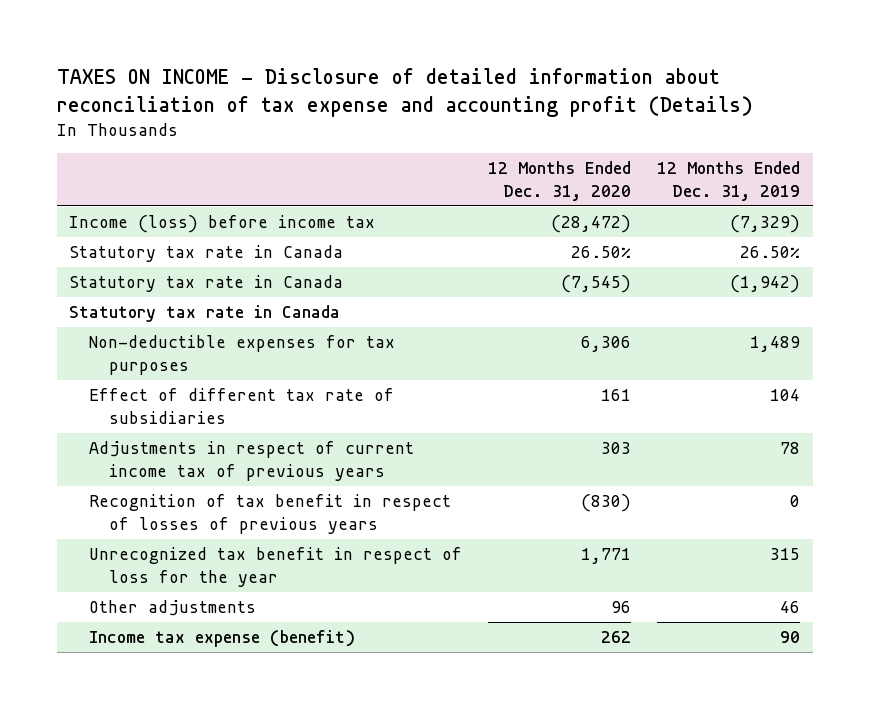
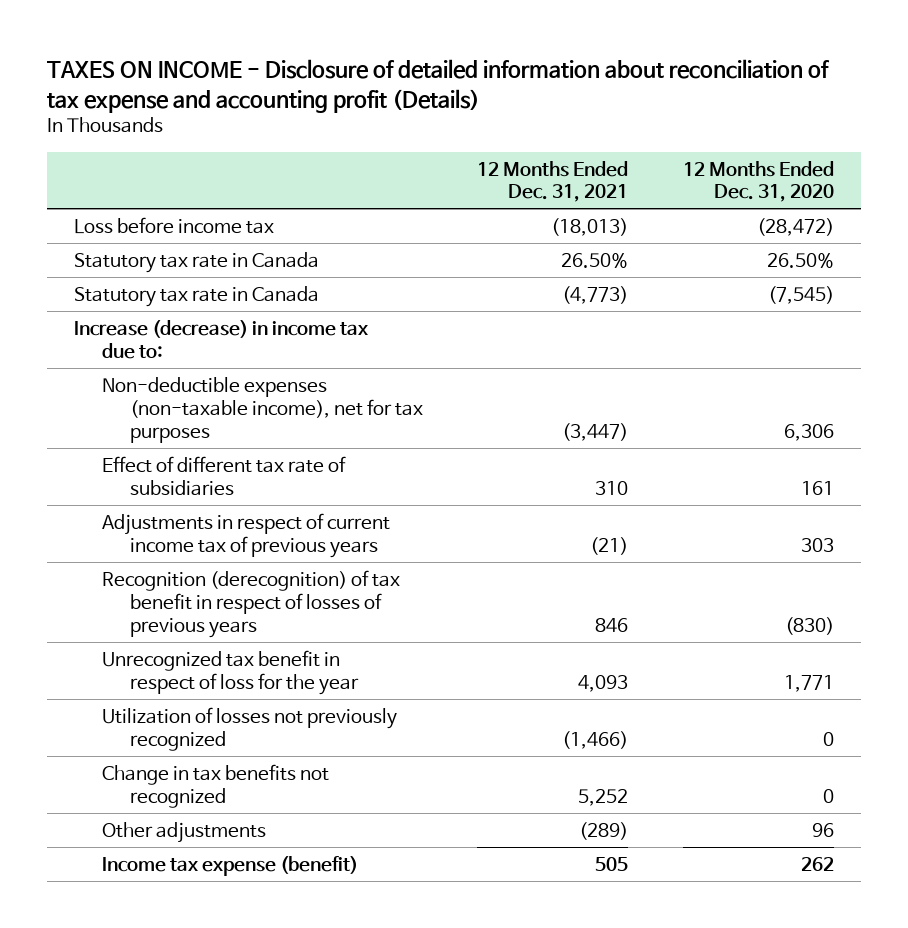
[656,161,800,202] 12 Months Ended Dec. 31, 2019 -> none
none -> [477,160,629,203] 12 Months Ended Dec. 31, 2021
[69,215,376,234] Income (loss) before income tax -> [74,216,275,234] Loss before income tax
[69,305,341,323] Statutory tax rate in Canada -> [74,319,369,359] Increase (decrease) in income tax due to:
[89,335,396,375] Non-deductible expenses for tax purposes -> [102,376,423,443] Non-deductible expenses (non-taxable income), net for tax purposes
[89,494,452,534] Recognition of tax benefit in respect of losses of previous years -> [102,569,401,638] Recognition (derecognition) of tax benefit in respect of losses of previous years
none -> [102,706,398,751] Utilization of losses not previously recognized
none -> [102,763,330,808] Change in tax benefits not recognized

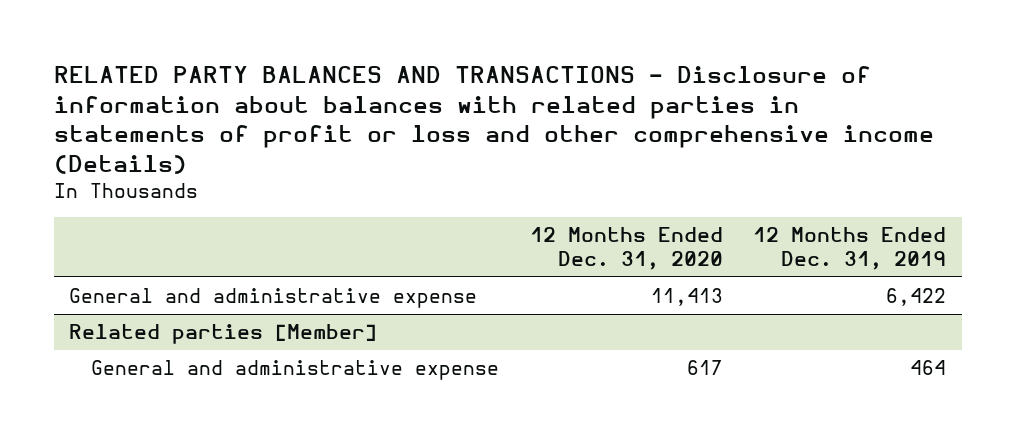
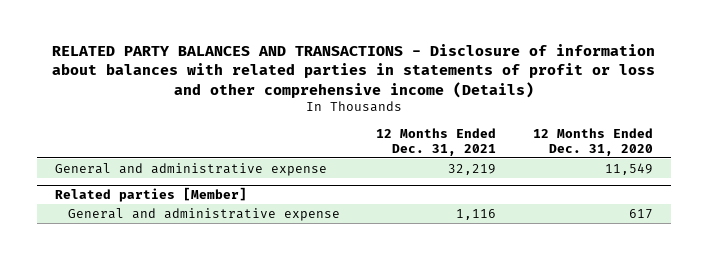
[753,226,947,271] 12 Months Ended Dec. 31, 2019 -> none
none -> [376,127,497,156] 12 Months Ended Dec. 31, 2021
[650,288,723,307] 11,413 -> [605,162,654,175] 11,549

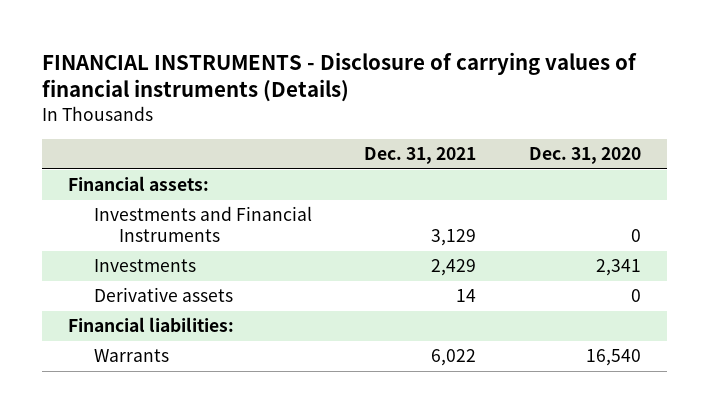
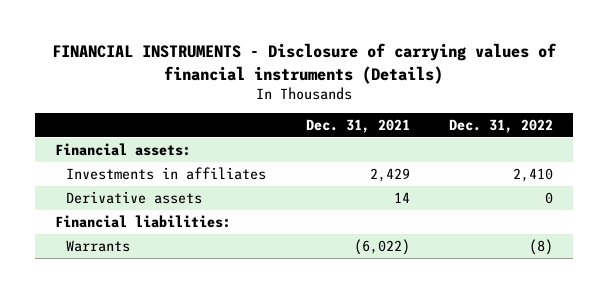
[528,147,641,165] Dec. 31, 2020 -> none
none -> [448,118,553,133] Dec. 31, 2022
[93,206,312,243] Investments and Financial Instruments -> none
[93,259,196,273] Investments -> [66,166,267,180] Investments in affiliates
[431,349,477,367] 6,022 -> [353,238,410,255] (6,022)

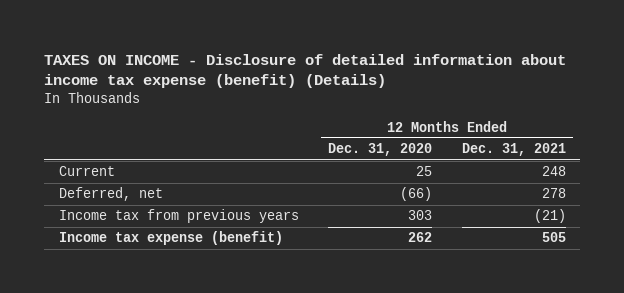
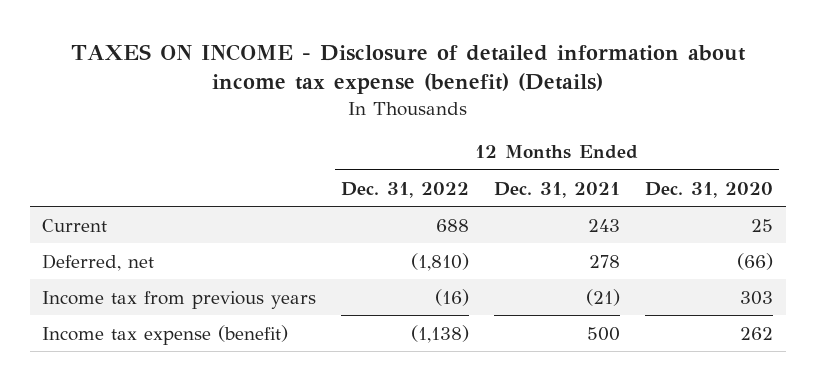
none -> [341,181,470,198] Dec. 31, 2022
[541,166,566,177] 248 -> [588,218,621,232] 243
[541,232,566,243] 505 -> [587,326,621,341] 500

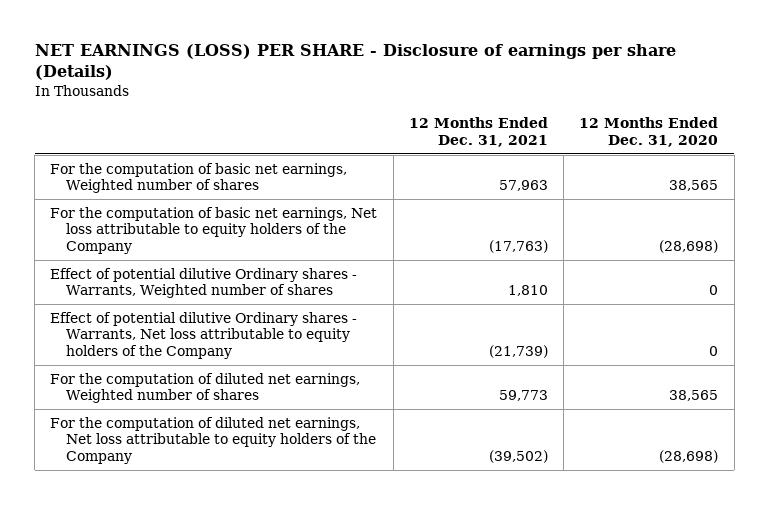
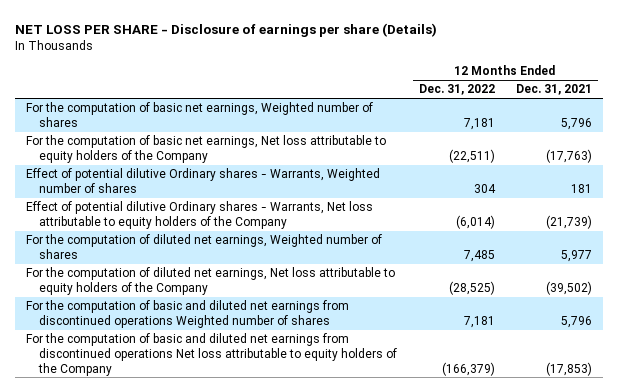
[34,43,676,81] NET EARNINGS (LOSS) PER SHARE - Disclosure of earnings per share (Details) -> [15,22,438,37] NET LOSS PER SHARE - Disclosure of earnings per share (Details)
[579,117,719,148] 12 Months Ended Dec. 31, 2020 -> none
none -> [418,84,495,96] Dec. 31, 2022
[498,180,548,192] 57,963 -> [561,117,593,130] 5,796
[507,285,548,297] 1,810 -> [571,183,593,193] 181
[498,390,548,402] 59,773 -> [561,249,593,262] 5,977
none -> [26,300,350,328] For the computation of basic and diluted net earnings from discontinued operations Weighted number of shares
none -> [26,333,397,376] For the computation of basic and diluted net earnings from discontinued operations Net loss attributable to equity holders of the Company

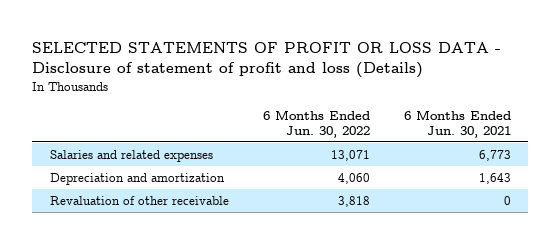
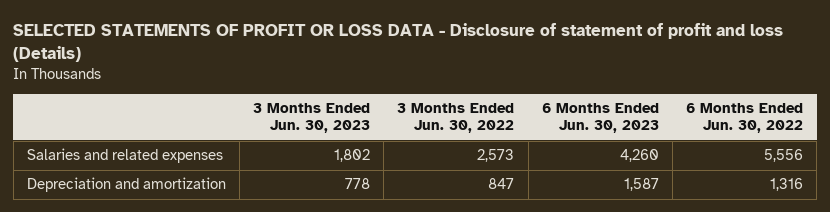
[403,109,511,138] 6 Months Ended Jun. 30, 2021 -> none
none -> [253,103,371,134] 3 Months Ended Jun. 30, 2023
none -> [397,103,515,134] 3 Months Ended Jun. 30, 2022
none -> [541,103,659,134] 6 Months Ended Jun. 30, 2023
[49,195,229,205] Revaluation of other receivable -> none
[330,149,370,161] 13,071 -> [764,149,804,163] 5,556
[337,172,370,184] 4,060 -> [770,178,804,192] 1,316

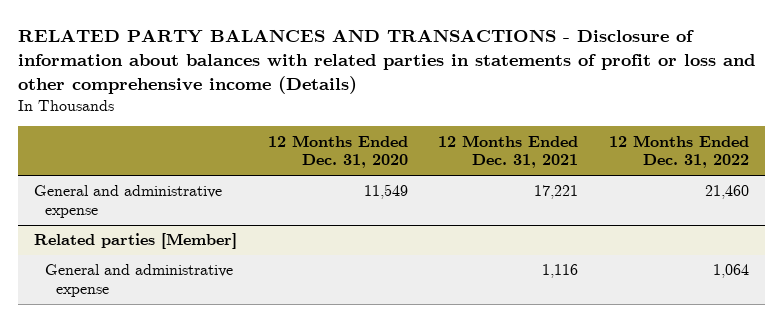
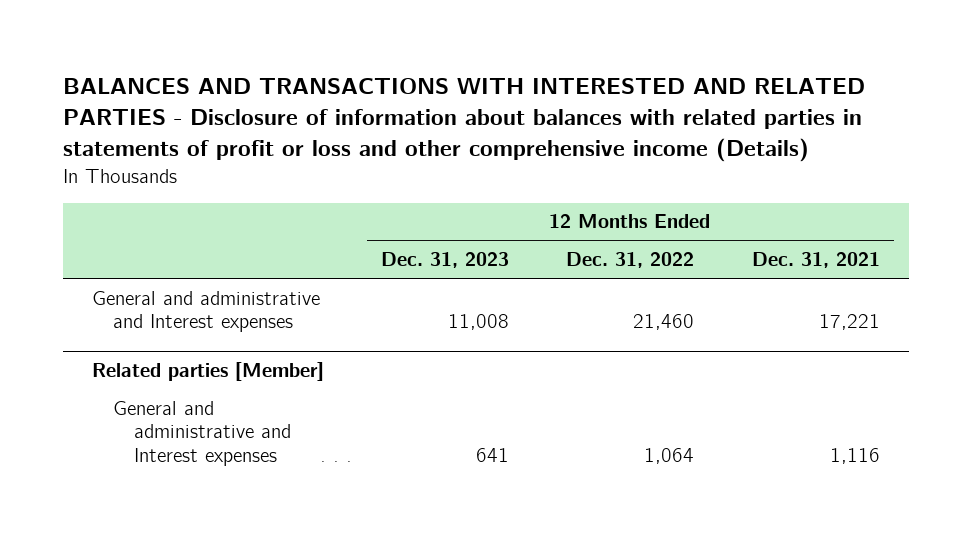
[18,29,756,95] RELATED PARTY BALANCES AND TRANSACTIONS - Disclosure of information about balances with related parties in statements of profit or loss and other comprehensive income (Details) -> [62,77,865,162] BALANCES AND TRANSACTIONS WITH INTERESTED AND RELATED PARTIES - Disclosure of information about balances with related parties in statements of profit or loss and other comprehensive income (Details)
[267,134,408,169] 12 Months Ended Dec. 31, 2020 -> none
none -> [380,252,509,269] Dec. 31, 2023
[33,185,222,219] General and administrative expense -> [91,290,320,333] General and administrative and Interest expenses
[44,264,233,298] General and administrative expense -> [112,400,291,466] General and administrative and Interest expenses

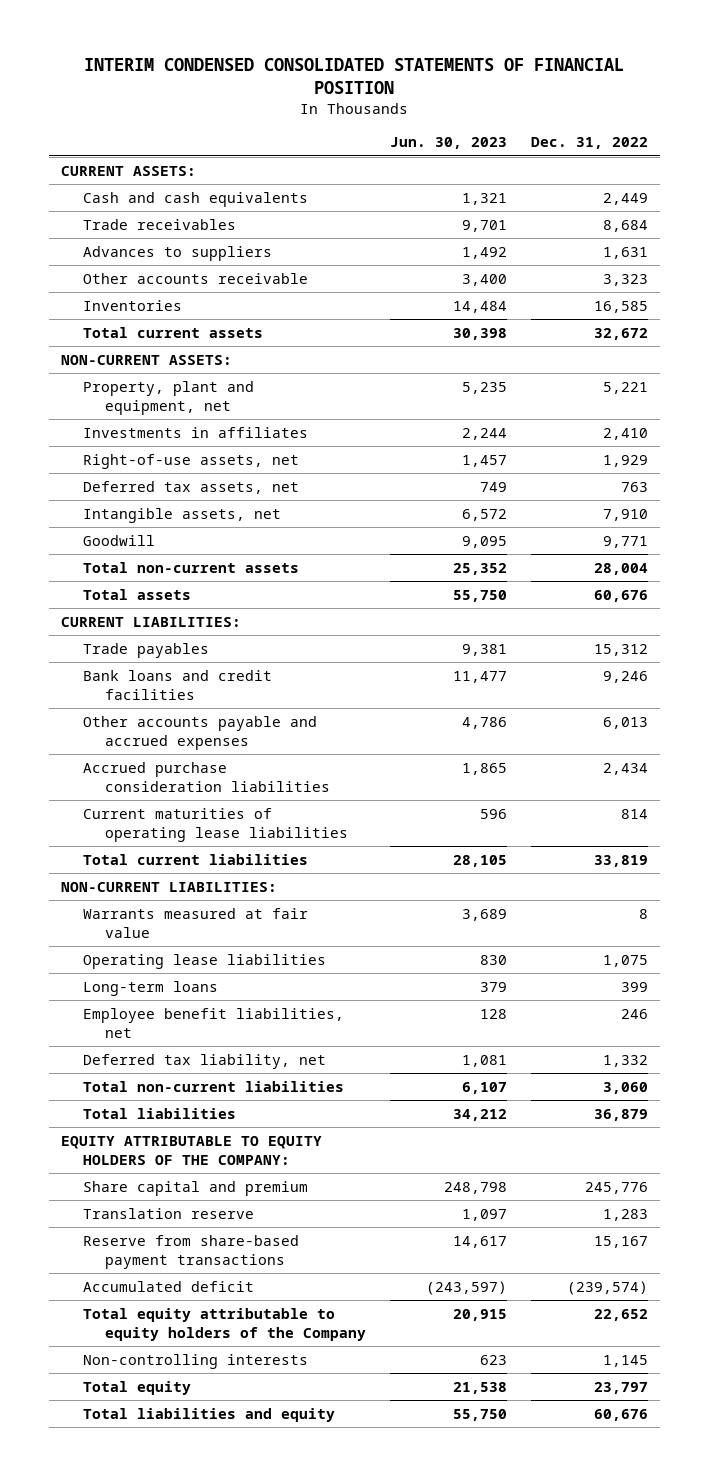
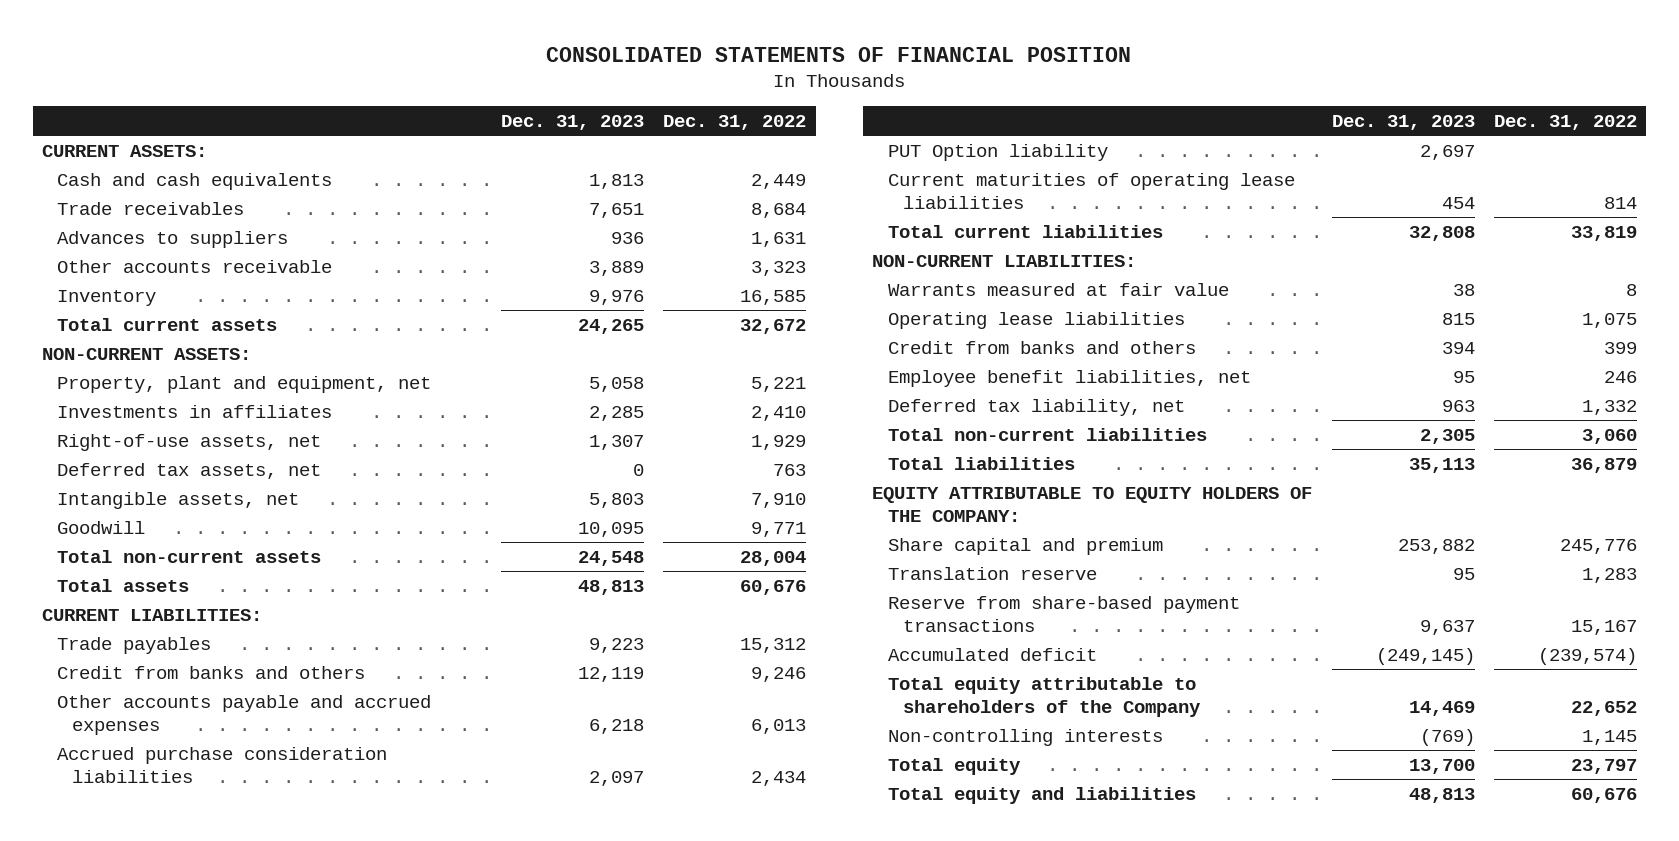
[84,58,625,95] INTERIM CONDENSED CONSOLIDATED STATEMENTS OF FINANCIAL POSITION -> [546,46,1132,62] CONSOLIDATED STATEMENTS OF FINANCIAL POSITION
[390,137,508,150] Jun. 30, 2023 -> none
none -> [501,114,645,130] Dec. 31, 2023
[82,299,182,311] Inventories -> [57,289,157,306] Inventory
[82,669,272,700] Bank loans and credit facilities -> [57,665,366,679] Credit from banks and others
none -> [887,143,1108,161] PUT Option liability
[82,980,218,996] Long-term loans -> [887,340,1196,354] Credit from banks and others
[82,1307,367,1341] Total equity attributable to equity holders of the Company -> [887,676,1201,717] Total equity attributable to shareholders of the Company
[82,1407,335,1422] Total liabilities and equity -> [887,786,1196,804] Total equity and liabilities

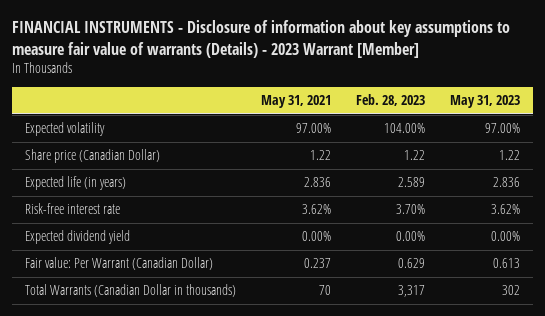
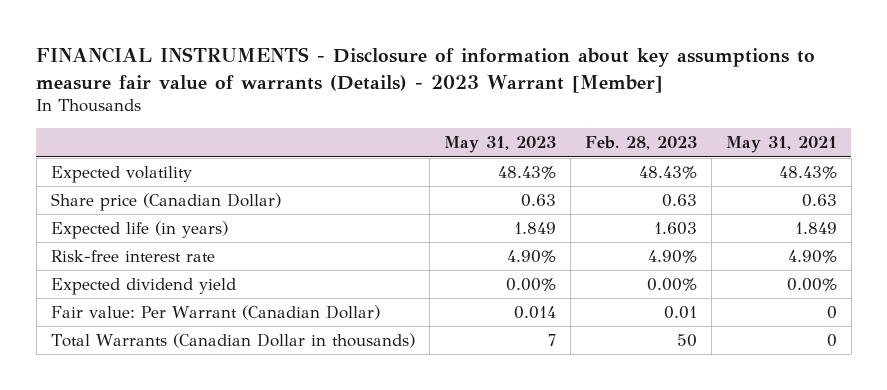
[295,123,331,134] 97.00% -> [778,166,837,180] 48.43%
[383,123,425,134] 104.00% -> [638,166,697,180] 48.43%
[485,123,521,134] 97.00% -> [497,166,556,180] 48.43%
[309,150,331,161] 1.22 -> [801,194,837,208] 0.63
[403,150,425,161] 1.22 -> [661,194,697,208] 0.63
[499,150,521,161] 1.22 -> [520,194,556,208] 0.63
[303,177,331,188] 2.836 -> [794,222,837,235] 1.849
[397,177,425,188] 2.589 -> [653,222,697,236] 1.603
[493,177,521,188] 2.836 -> [513,222,556,235] 1.849
[301,204,331,215] 3.62% -> [787,250,837,264] 4.90%
[395,204,425,215] 3.70% -> [647,250,697,264] 4.90%
[491,204,521,215] 3.62% -> [506,250,556,264] 4.90%
[303,258,331,269] 0.237 -> [826,306,837,320] 0
[397,258,425,269] 0.629 -> [663,306,697,320] 0.01
[493,258,521,269] 0.613 -> [513,306,556,320] 0.014
[318,285,331,296] 70 -> [826,334,837,348] 0
[397,285,425,298] 3,317 -> [676,334,697,348] 50
[502,285,521,296] 302 -> [547,334,556,347] 7

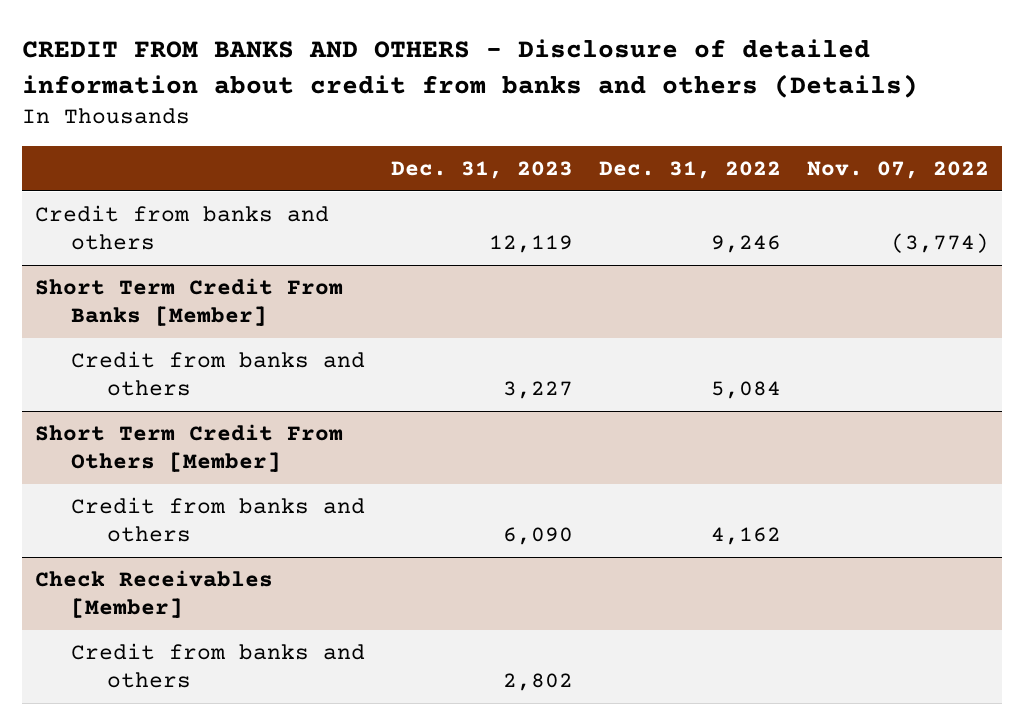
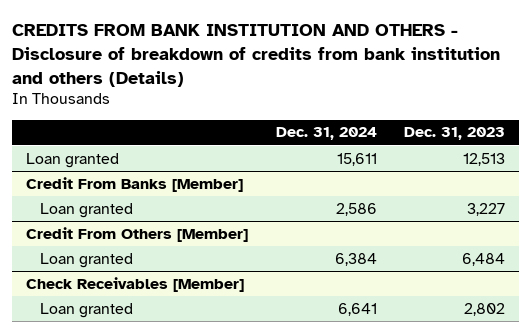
[21,39,918,98] CREDIT FROM BANKS AND OTHERS - Disclosure of detailed information about credit from banks and others (Details) -> [12,24,501,87] CREDITS FROM BANK INSTITUTION AND OTHERS - Disclosure of breakdown of credits from bank institution and others (Details)
[598,161,781,180] Dec. 31, 2022 -> none
[806,161,989,180] Nov. 07, 2022 -> none
none -> [275,127,377,141] Dec. 31, 2024
[34,204,329,250] Credit from banks and others -> none
[70,496,365,542] Credit from banks and others -> none
none -> [26,152,120,168] Loan granted
[34,277,343,326] Short Term Credit From Banks [Member] -> [26,176,244,192] Credit From Banks [Member]
[70,350,365,396] Credit from banks and others -> [39,202,133,218] Loan granted
[34,423,343,472] Short Term Credit From Others [Member] -> [26,226,249,242] Credit From Others [Member]
none -> [39,252,133,268] Loan granted
[70,642,365,688] Credit from banks and others -> [39,302,133,318] Loan granted

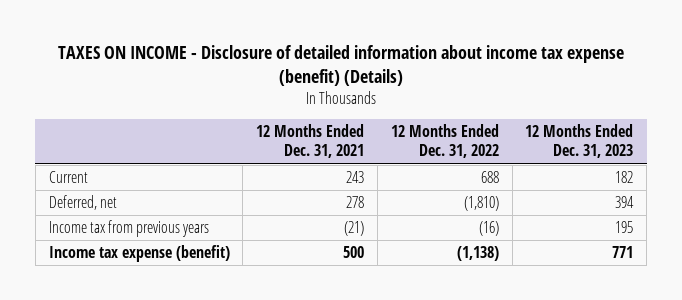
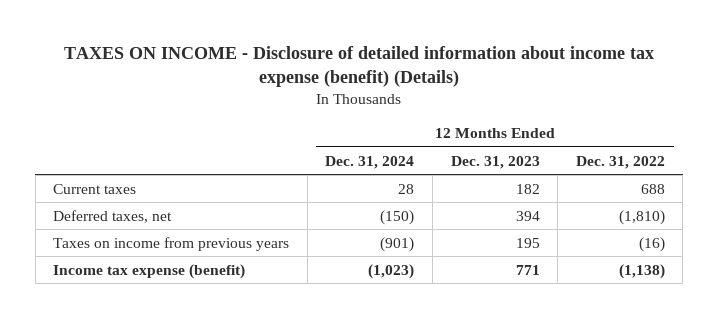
[256,124,365,159] 12 Months Ended Dec. 31, 2021 -> none
none -> [325,155,415,169] Dec. 31, 2024
[48,171,88,184] Current -> [53,183,137,194] Current taxes
[48,195,117,211] Deferred, net -> [53,209,173,223] Deferred taxes, net
[48,220,209,238] Income tax from previous years -> [53,236,290,251] Taxes on income from previous years

